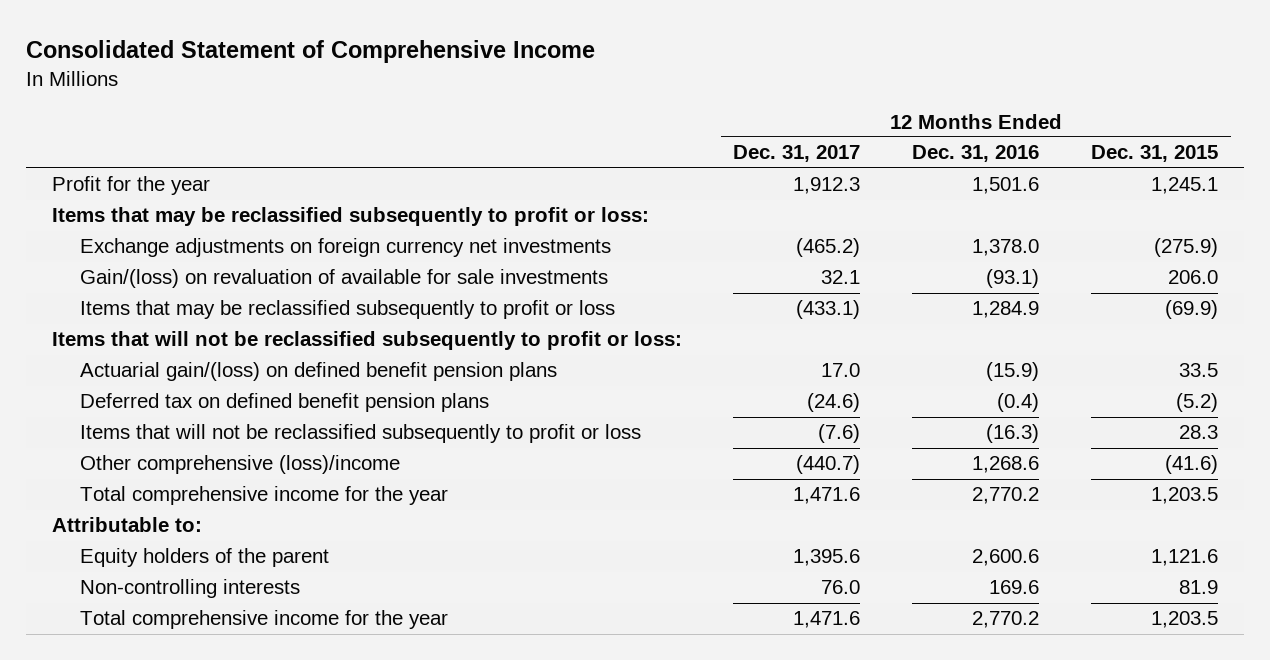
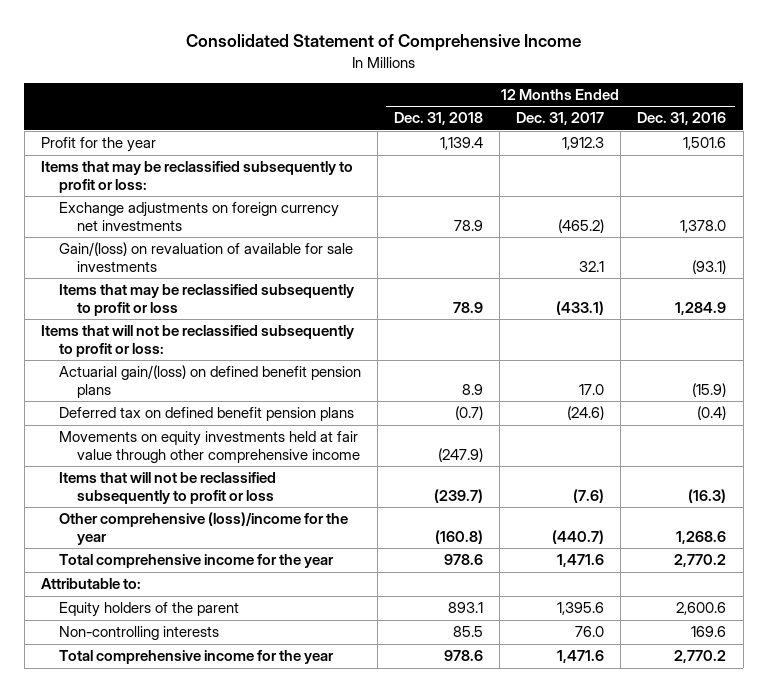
[1091,145,1219,163] Dec. 31, 2015 -> none
none -> [394,112,484,126] Dec. 31, 2018
none -> [58,431,361,463] Movements on equity investments held at fair value through other comprehensive income
[79,455,400,475] Other comprehensive (loss)/income -> [58,512,348,545] Other comprehensive (loss)/income for the year

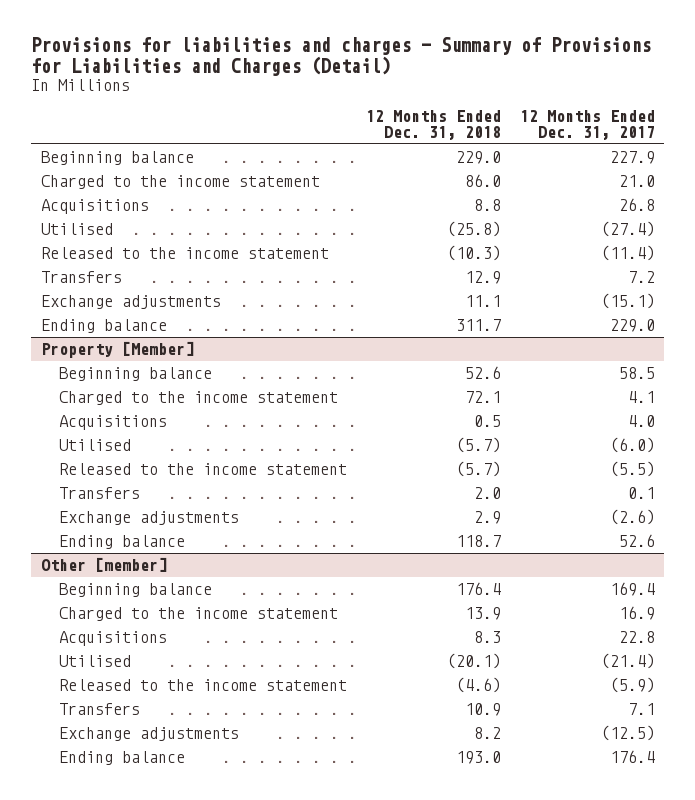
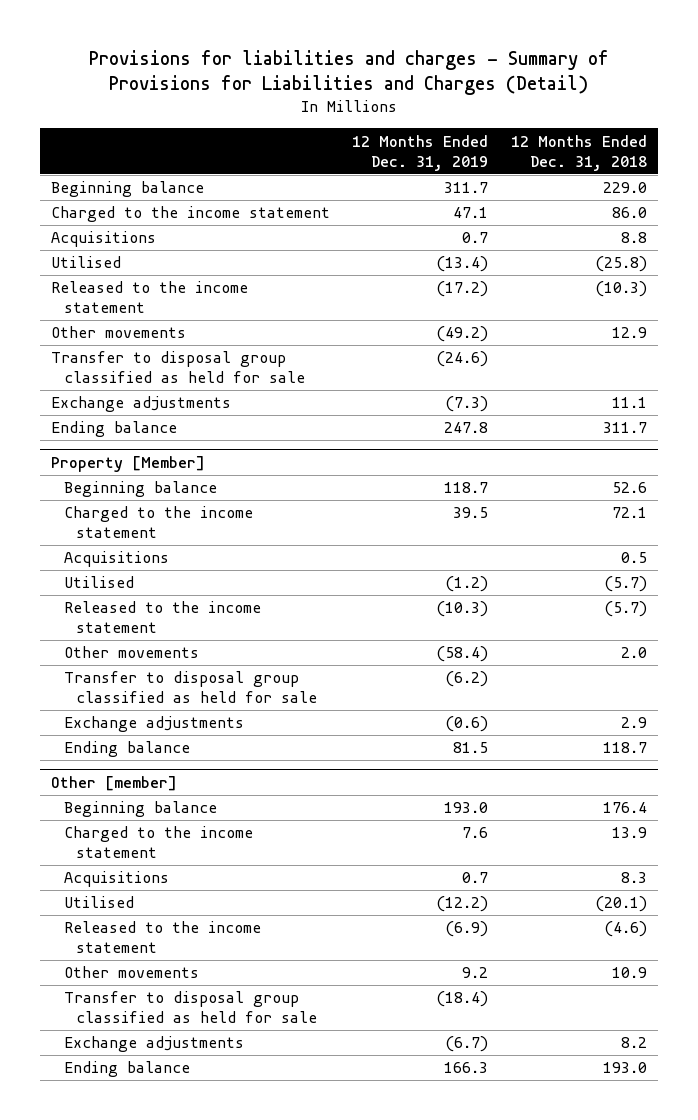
[519,109,655,140] 12 Months Ended Dec. 31, 2017 -> none
none -> [352,134,489,171] 12 Months Ended Dec. 31, 2019
[40,270,122,283] Transfers -> [51,326,187,339] Other movements
none -> [51,351,305,384] Transfer to disposal group classified as held for sale
[59,486,141,499] Transfers -> none
none -> [63,646,199,659] Other movements
none -> [63,671,317,704] Transfer to disposal group classified as held for sale
[59,702,141,715] Transfers -> none
none -> [63,966,199,979] Other movements
none -> [63,991,317,1024] Transfer to disposal group classified as held for sale

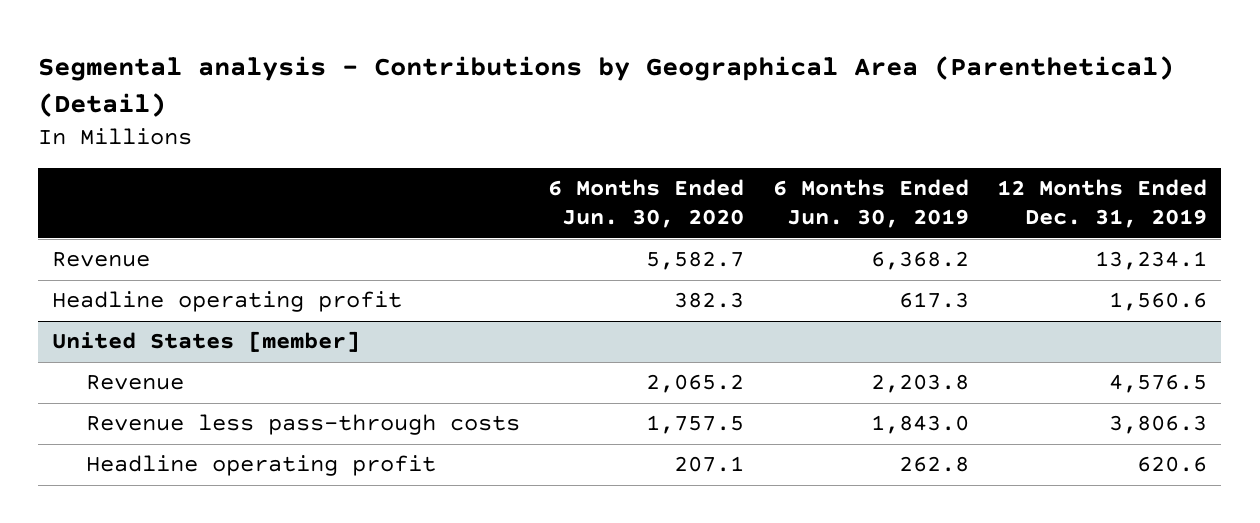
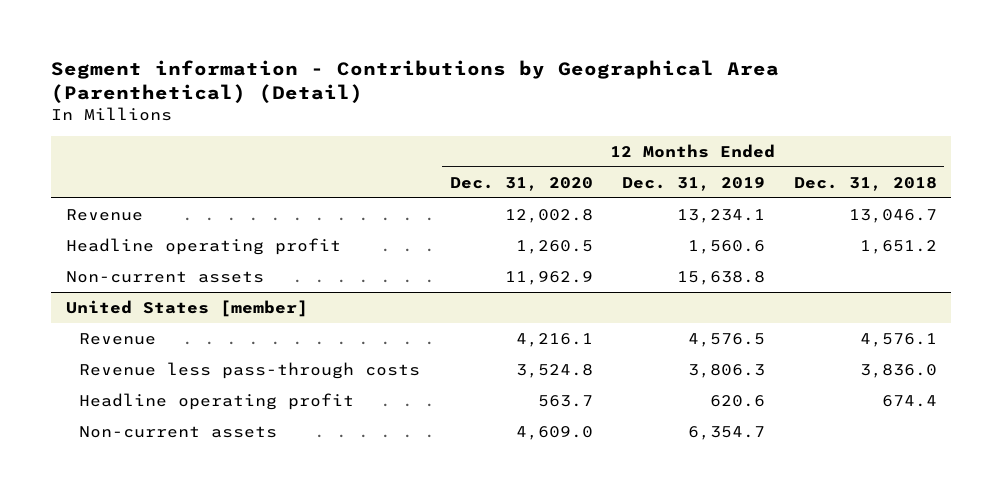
[38,56,1175,118] Segmental analysis - Contributions by Geographical Area (Parenthetical) (Detail) -> [51,60,780,104] Segment information - Contributions by Geographical Area (Parenthetical) (Detail)
[548,179,745,229] 6 Months Ended Jun. 30, 2020 -> none
[772,179,969,229] 6 Months Ended Jun. 30, 2019 -> none
none -> [449,176,593,191] Dec. 31, 2020
none -> [793,176,937,191] Dec. 31, 2018
none -> [65,271,264,284] Non-current assets
none -> [79,426,278,439] Non-current assets

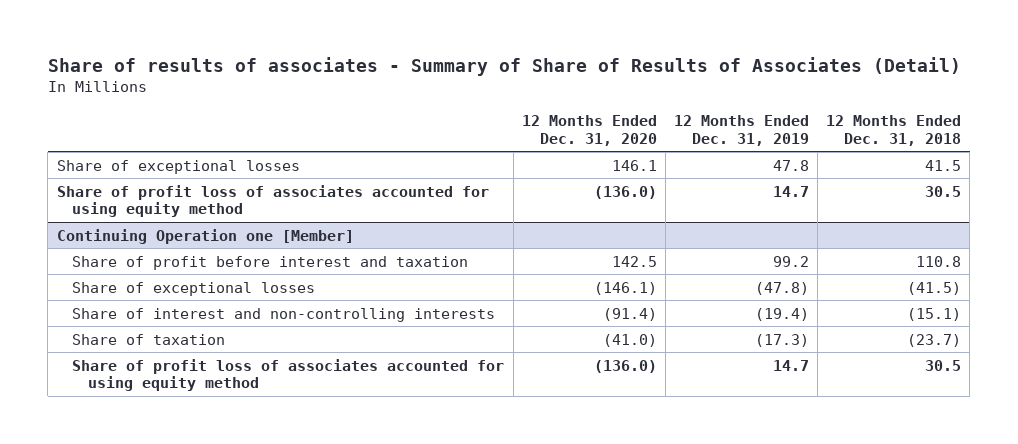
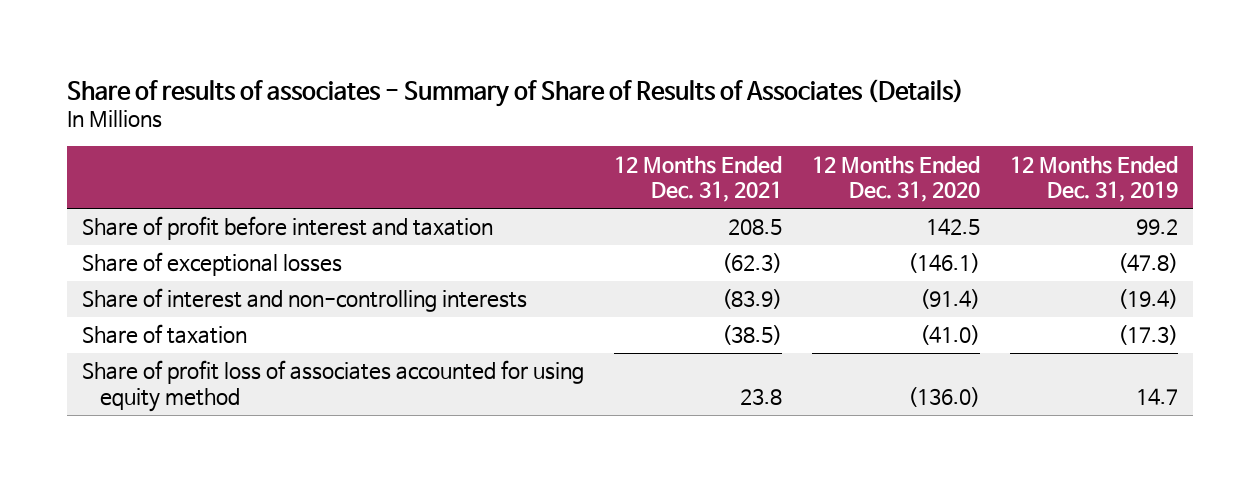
[47,56,961,76] Share of results of associates - Summary of Share of Results of Associates (Detail) -> [67,78,965,107] Share of results of associates - Summary of Share of Results of Associates (Details)
[826,115,962,146] 12 Months Ended Dec. 31, 2018 -> none
none -> [614,155,783,203] 12 Months Ended Dec. 31, 2021
[56,159,300,174] Share of exceptional losses -> none
[56,184,489,218] Share of profit loss of associates accounted for using equity method -> none
[56,228,354,244] Continuing Operation one [Member] -> none

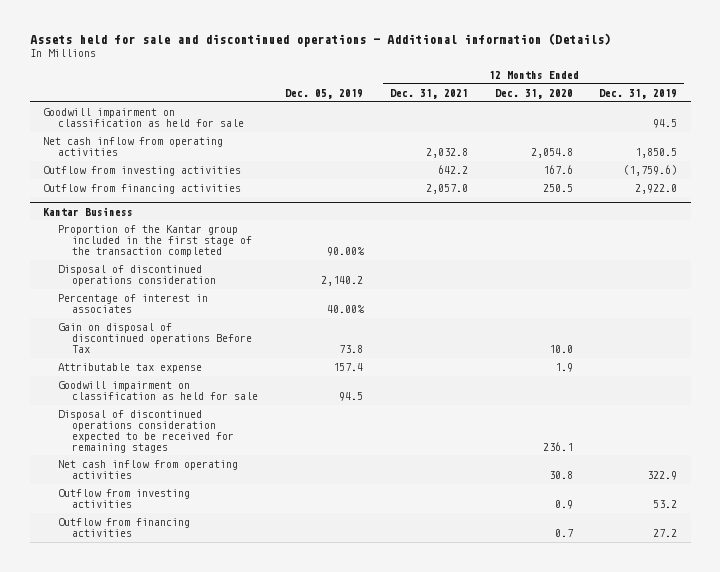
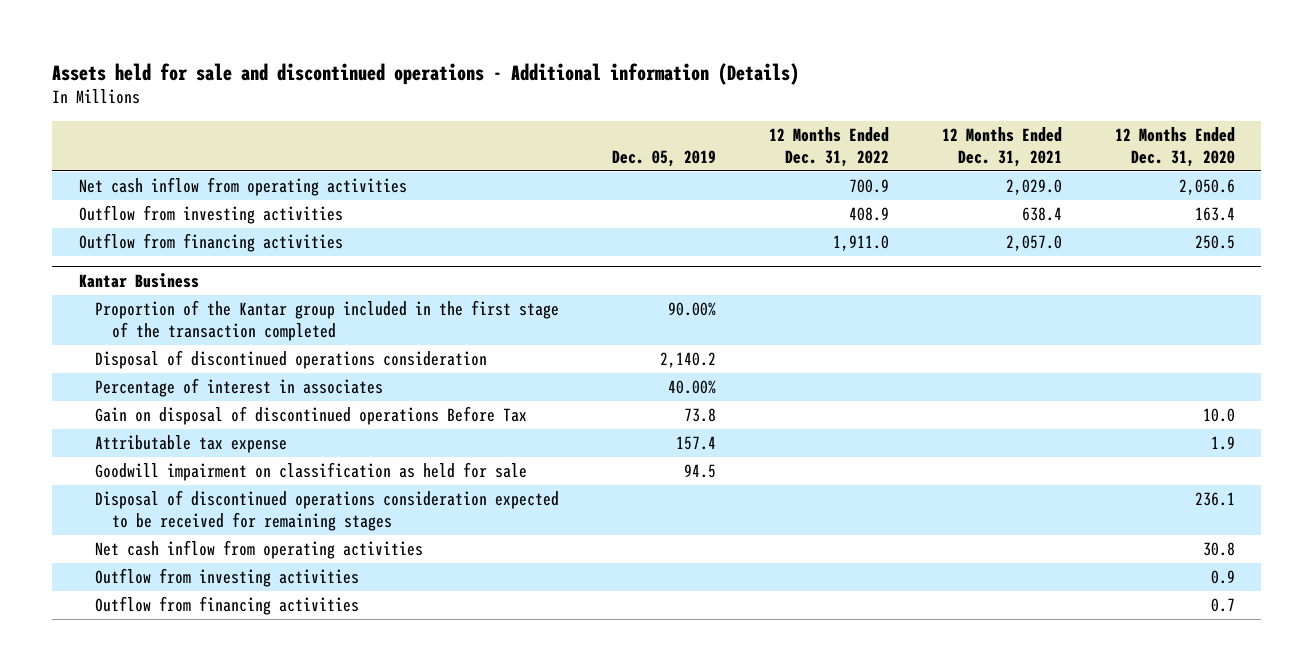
[599,89,678,100] Dec. 31, 2019 -> none
none -> [768,127,889,167] 12 Months Ended Dec. 31, 2022
[43,108,244,128] Goodwill impairment on classification as held for sale -> none
[425,148,468,159] 2,032.8 -> [1005,179,1062,196] 2,029.0
[530,148,573,159] 2,054.8 -> [1178,179,1235,196] 2,050.6
[437,165,468,175] 642.2 -> [1021,207,1062,222] 638.4
[542,165,573,175] 167.6 -> [1194,207,1235,222] 163.4

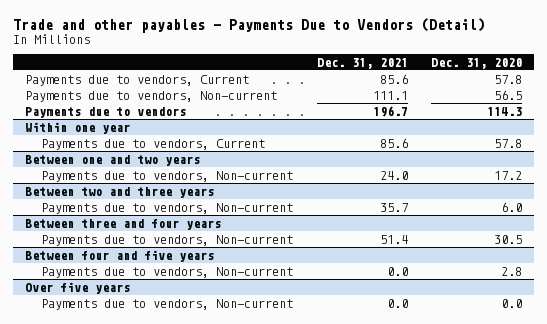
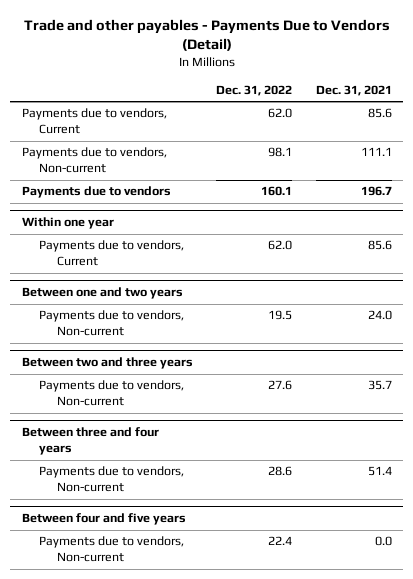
[430,57,522,69] Dec. 31, 2020 -> none
none -> [216,84,293,96] Dec. 31, 2022
[25,281,131,294] Over five years -> none
[41,298,294,310] Payments due to vendors, Non-current -> none

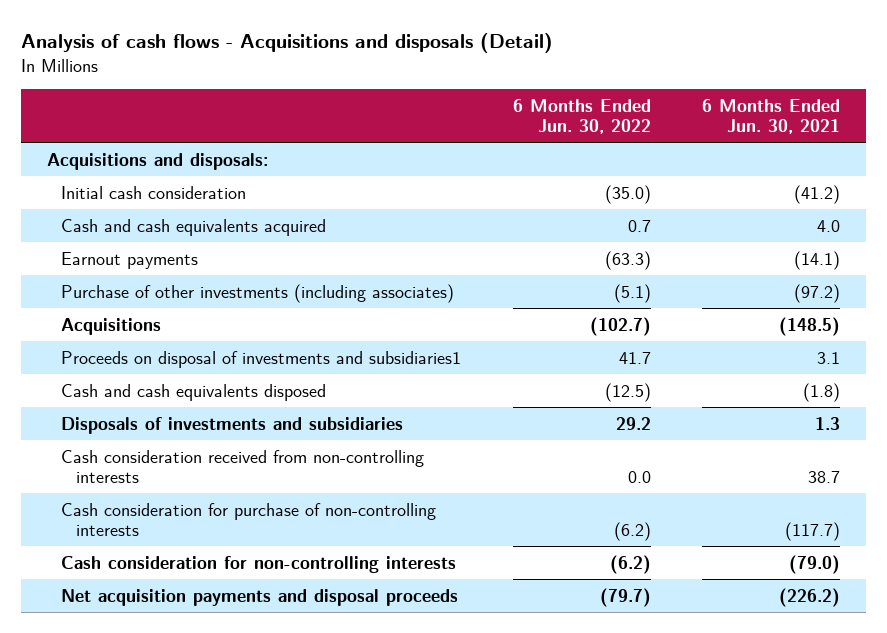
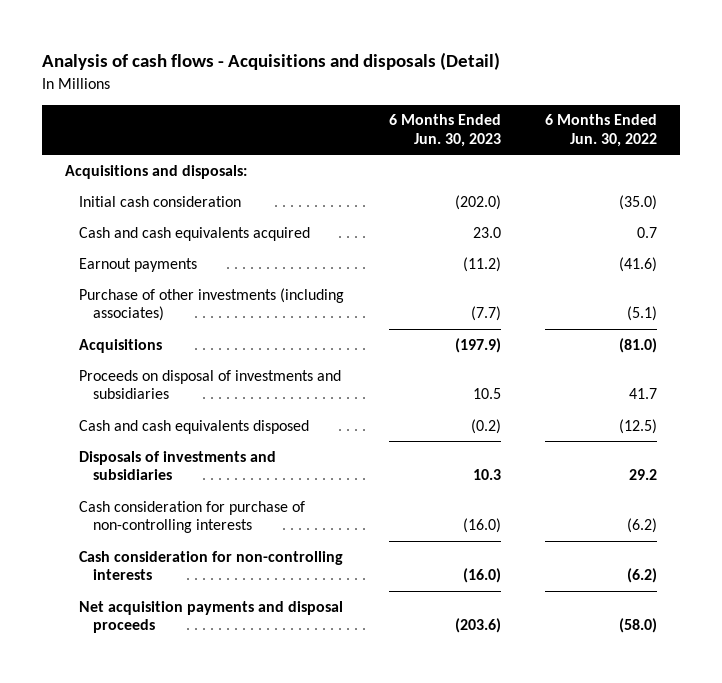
[702,98,841,134] 6 Months Ended Jun. 30, 2021 -> none
none -> [388,114,501,148] 6 Months Ended Jun. 30, 2023
[604,250,651,270] (63.3) -> [619,256,658,272] (41.6)
[589,316,651,336] (102.7) -> [619,337,658,353] (81.0)
[61,350,462,368] Proceeds on disposal of investments and subsidiaries1 -> [78,369,341,400] Proceeds on disposal of investments and subsidiaries
[61,449,425,483] Cash consideration received from non-controlling interests -> none
[599,587,651,607] (79.7) -> [619,618,658,634] (58.0)

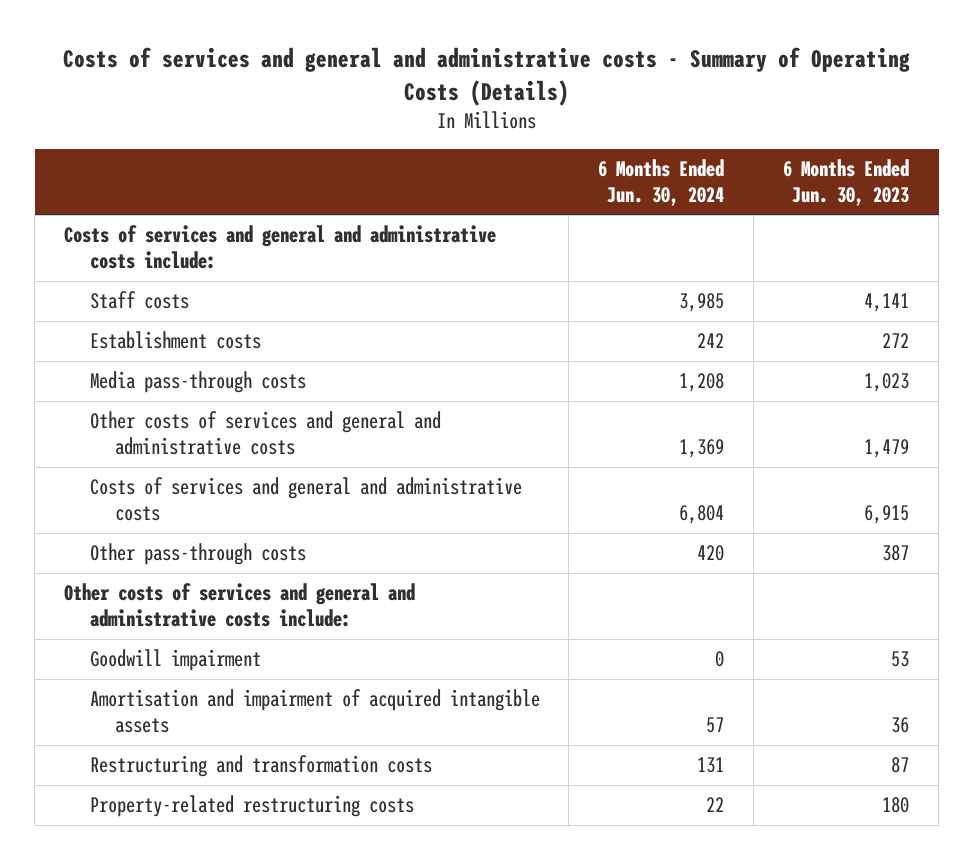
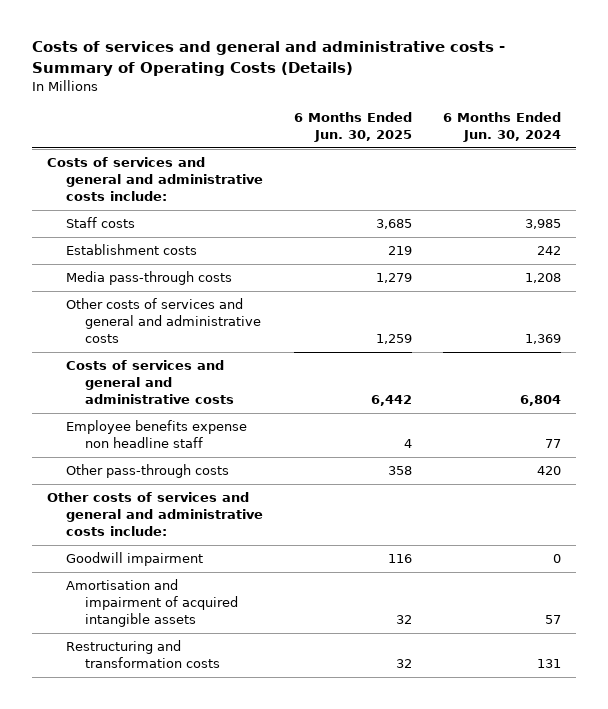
[783,158,910,206] 6 Months Ended Jun. 30, 2023 -> none
none -> [294,112,413,142] 6 Months Ended Jun. 30, 2025
none -> [66,420,248,449] Employee benefits expense non headline staff
[89,795,414,818] Property-related restructuring costs -> none

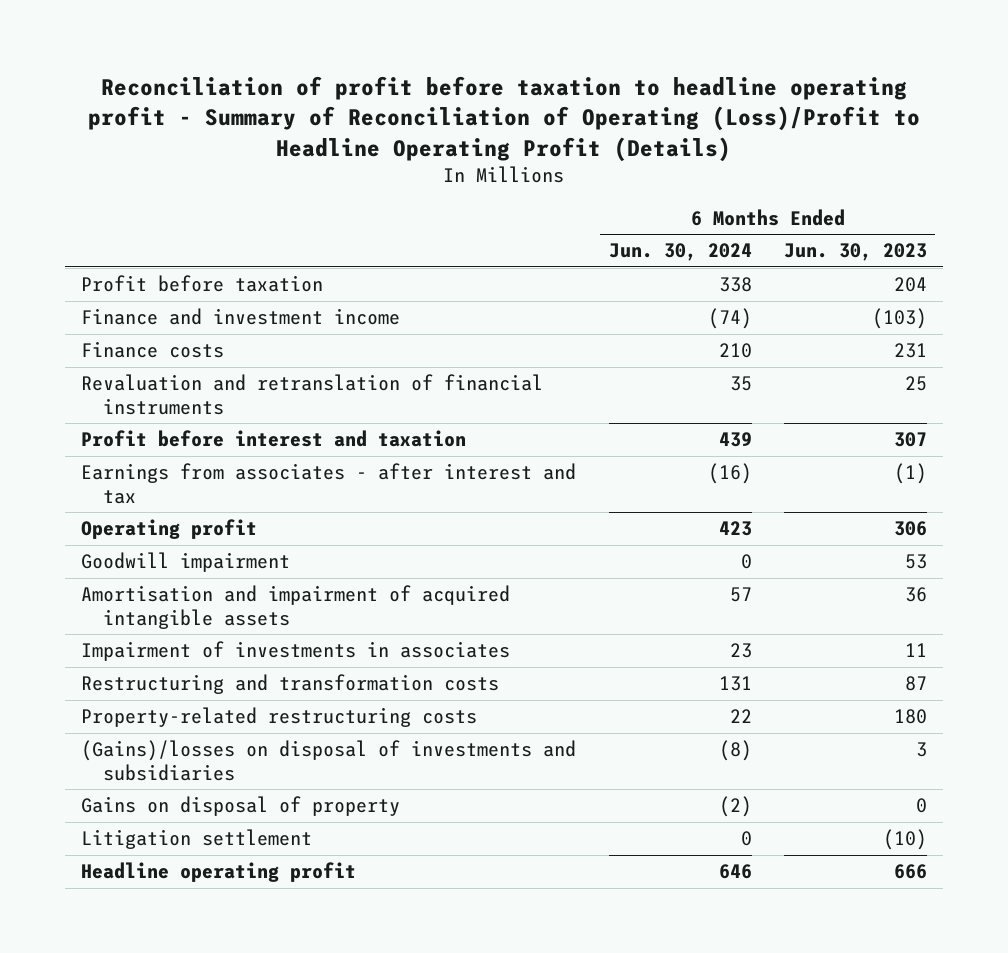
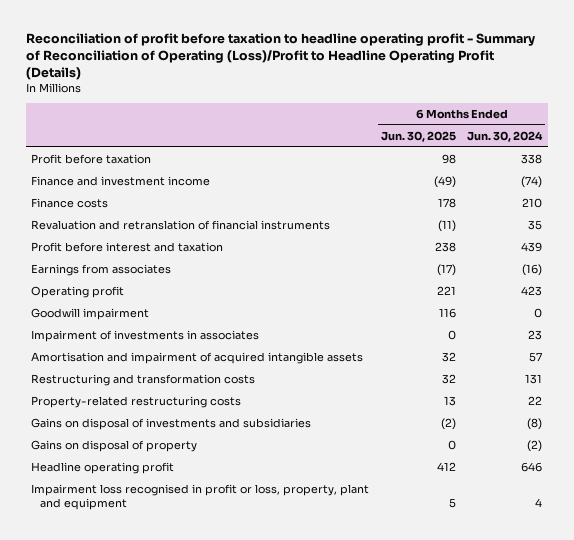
[784,243,928,262] Jun. 30, 2023 -> none
none -> [380,130,456,142] Jun. 30, 2025
[80,463,576,504] Earnings from associates - after interest and tax -> [31,264,172,277] Earnings from associates
[80,585,510,629] Amortisation and impairment of acquired intangible assets -> [31,352,364,365] Amortisation and impairment of acquired intangible assets
[80,740,576,781] (Gains)/losses on disposal of investments and subsidiaries -> [31,418,312,431] Gains on disposal of investments and subsidiaries
[80,829,312,850] Litigation settlement -> none
none -> [31,484,370,510] Impairment loss recognised in profit or loss, property, plant and equipment

